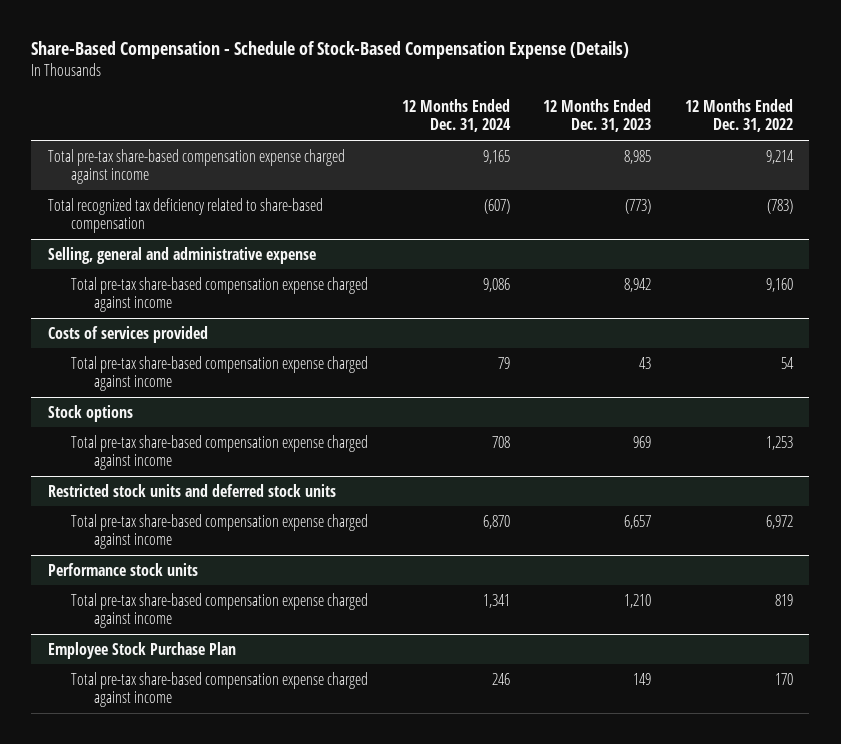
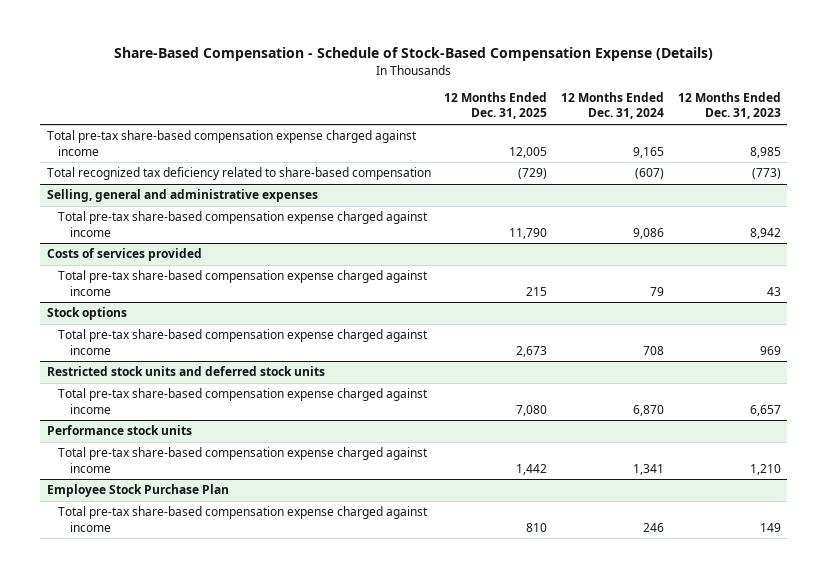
[684,99,793,133] 12 Months Ended Dec. 31, 2022 -> none
none -> [444,92,548,120] 12 Months Ended Dec. 31, 2025
[48,246,317,264] Selling, general and administrative expense -> [46,189,318,203] Selling, general and administrative expenses

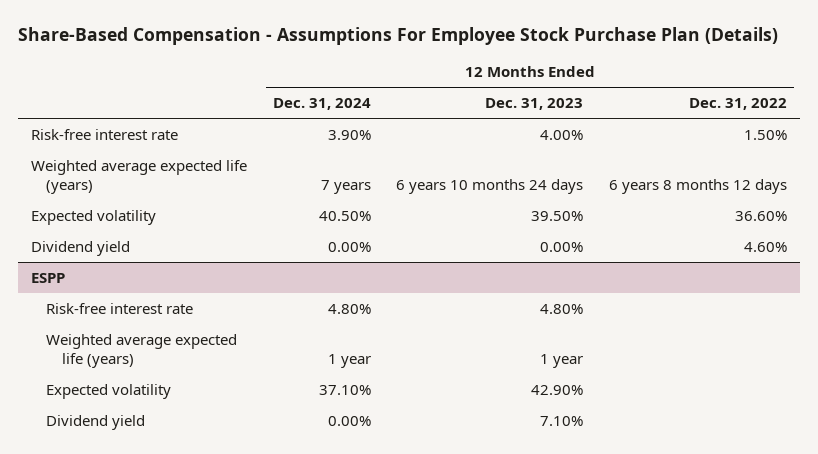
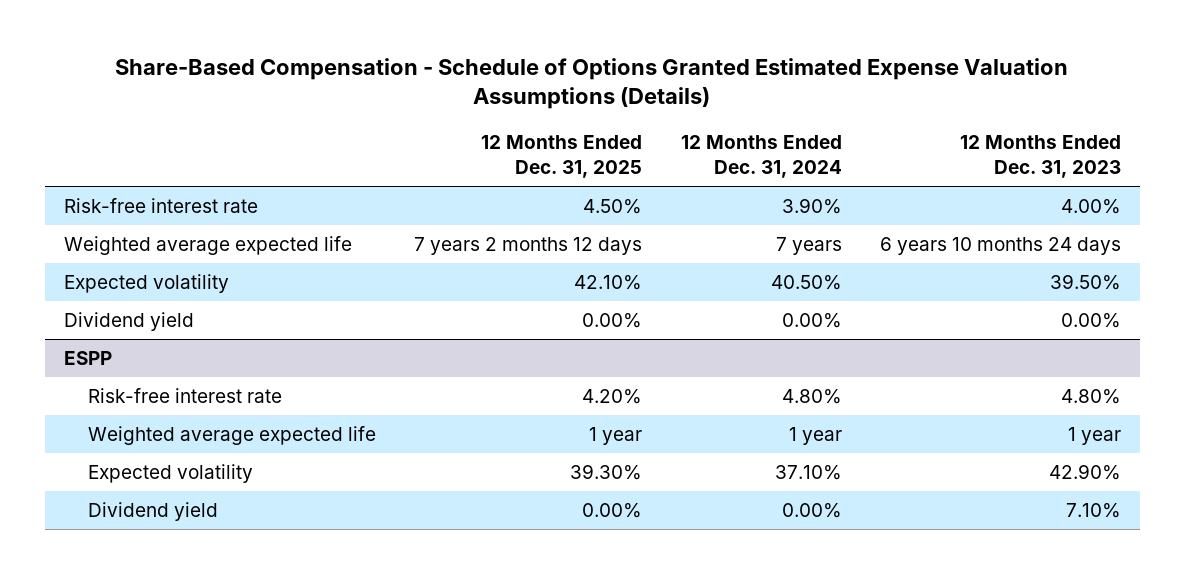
[17,27,778,46] Share-Based Compensation - Assumptions For Employee Stock Purchase Plan (Details) -> [115,57,1069,110] Share-Based Compensation - Schedule of Options Granted Estimated Expense Valuation Assumptions (Details)
[689,98,788,111] Dec. 31, 2022 -> none
none -> [481,135,643,179] 12 Months Ended Dec. 31, 2025
[30,159,247,195] Weighted average expected life (years) -> [64,236,353,256] Weighted average expected life
[46,333,238,369] Weighted average expected life (years) -> [87,426,376,446] Weighted average expected life

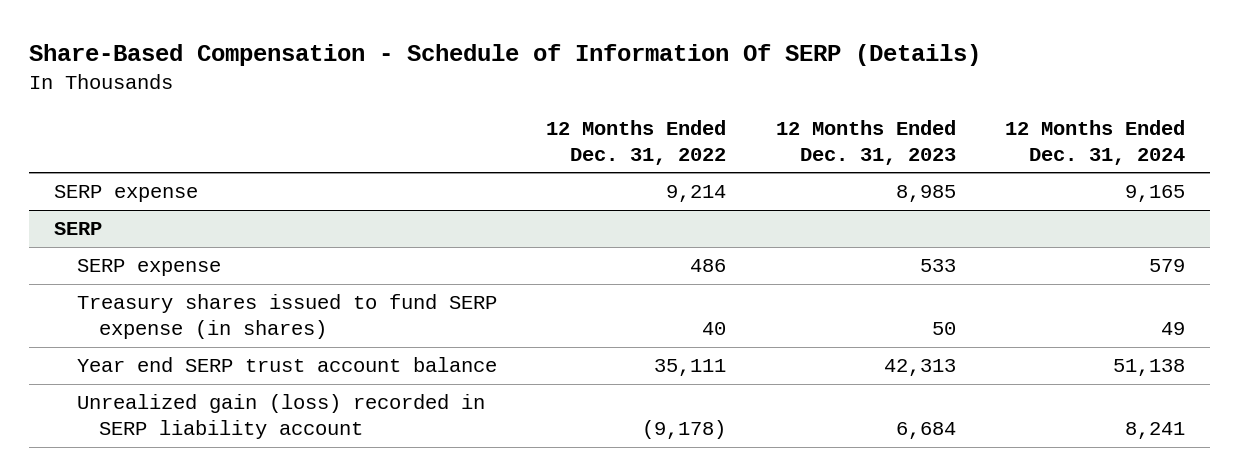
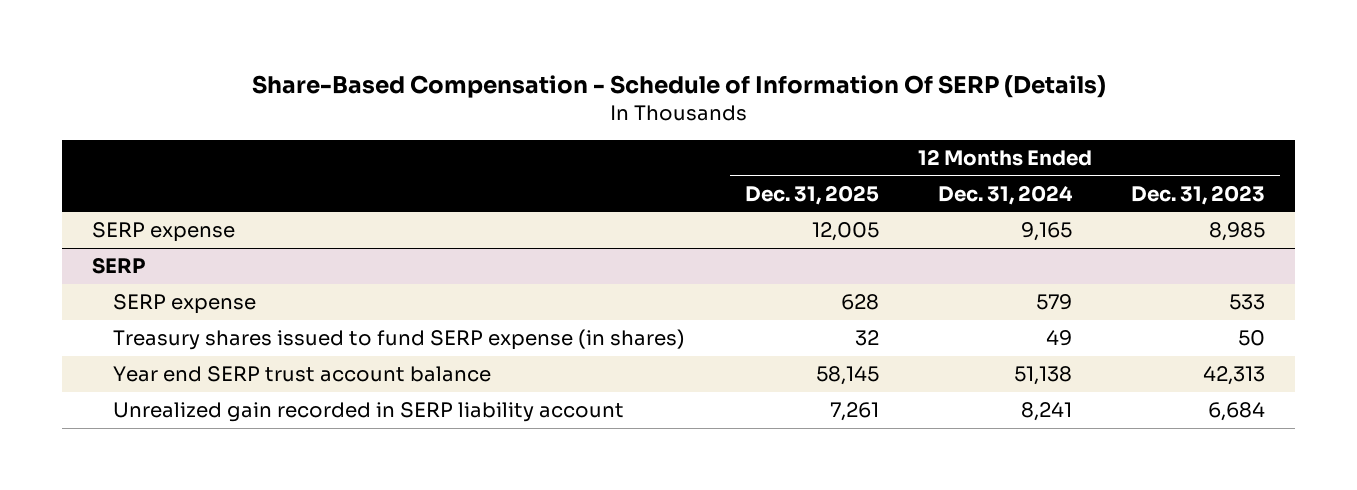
[546,119,727,165] 12 Months Ended Dec. 31, 2022 -> none
none -> [744,184,879,205] Dec. 31, 2025
[76,394,485,440] Unrealized gain (loss) recorded in SERP liability account -> [113,402,625,423] Unrealized gain recorded in SERP liability account

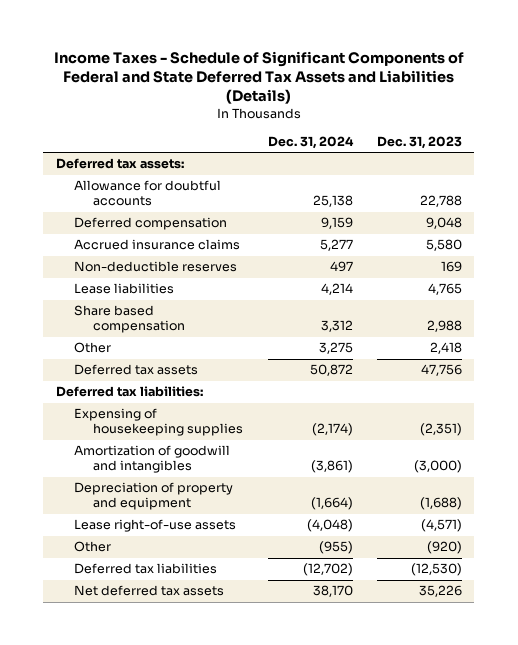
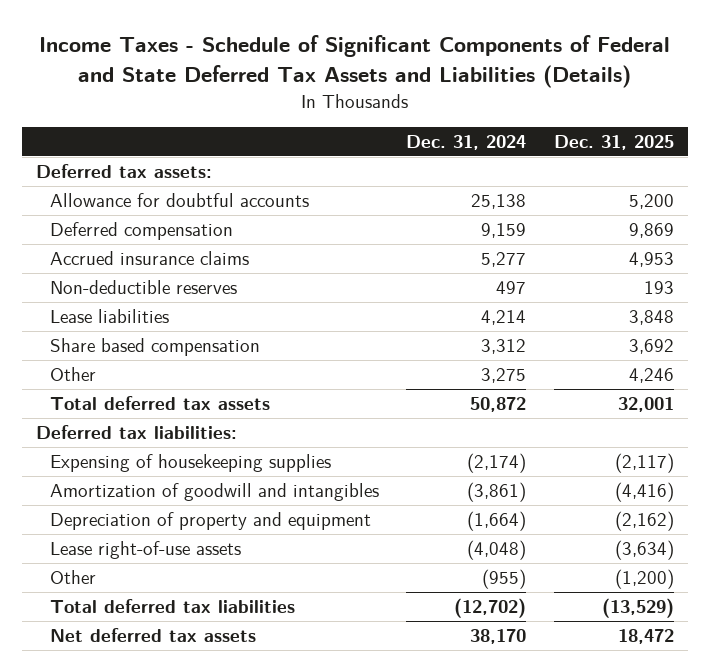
[377,135,463,149] Dec. 31, 2023 -> none
none -> [553,135,674,151] Dec. 31, 2025
[74,364,199,376] Deferred tax assets -> [49,396,270,411] Total deferred tax assets
[74,563,218,575] Deferred tax liabilities -> [49,599,295,614] Total deferred tax liabilities

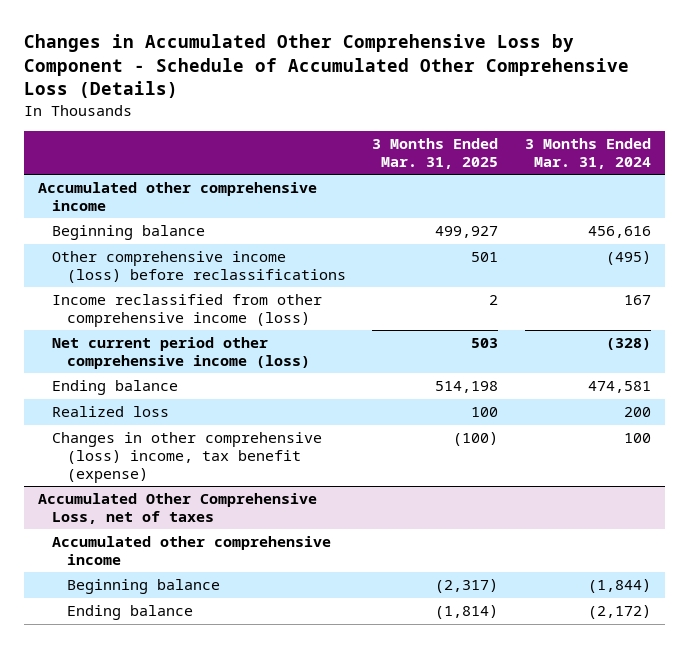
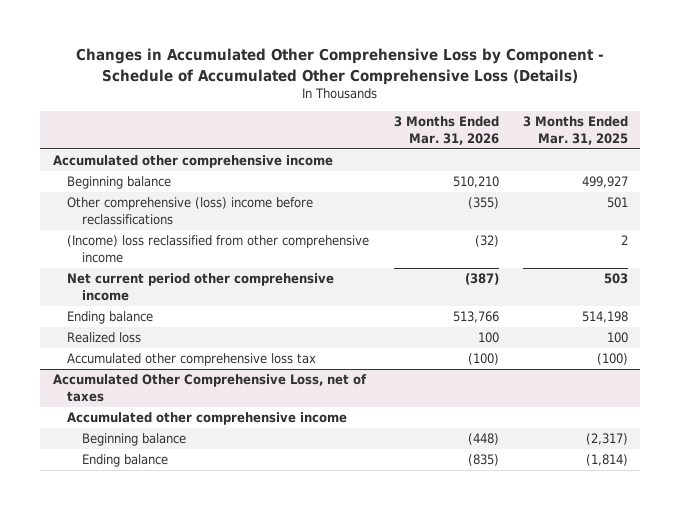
[525,138,652,169] 3 Months Ended Mar. 31, 2024 -> none
none -> [393,116,499,145] 3 Months Ended Mar. 31, 2026
[52,251,346,284] Other comprehensive income (loss) before reclassifications -> [67,197,314,225] Other comprehensive (loss) income before reclassifications
[52,294,323,328] Income reclassified from other comprehensive income (loss) -> [67,235,370,263] (Income) loss reclassified from other comprehensive income
[52,337,310,370] Net current period other comprehensive income (loss) -> [67,273,335,301] Net current period other comprehensive income
[52,432,323,483] Changes in other comprehensive (loss) income, tax benefit (expense) -> [67,353,317,367] Accumulated other comprehensive loss tax

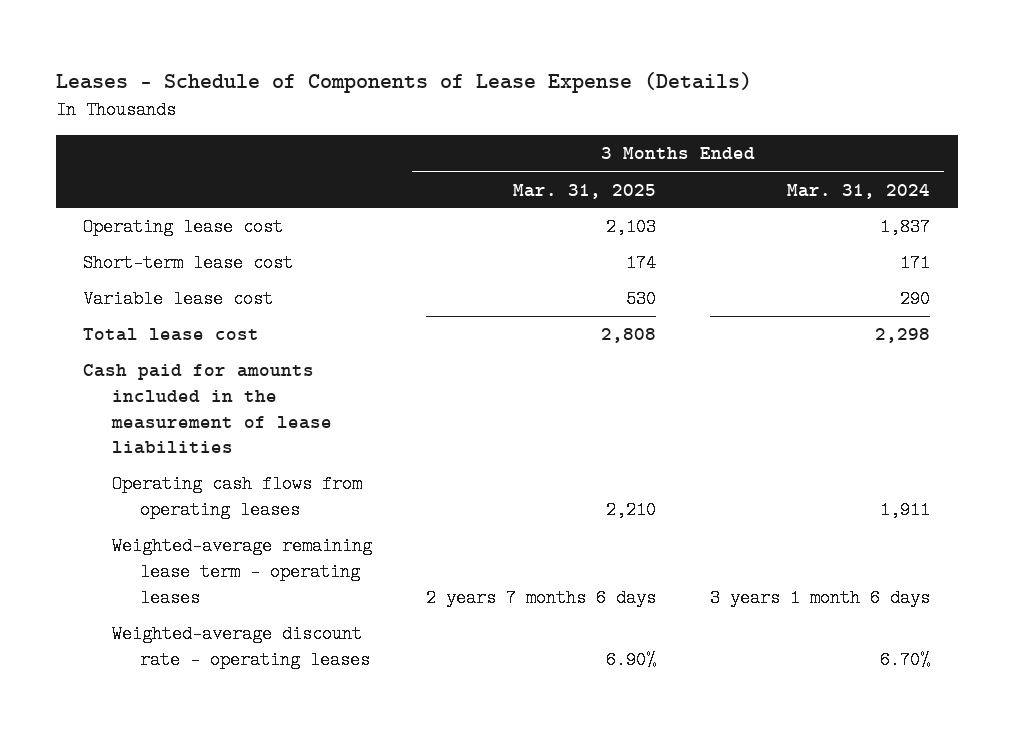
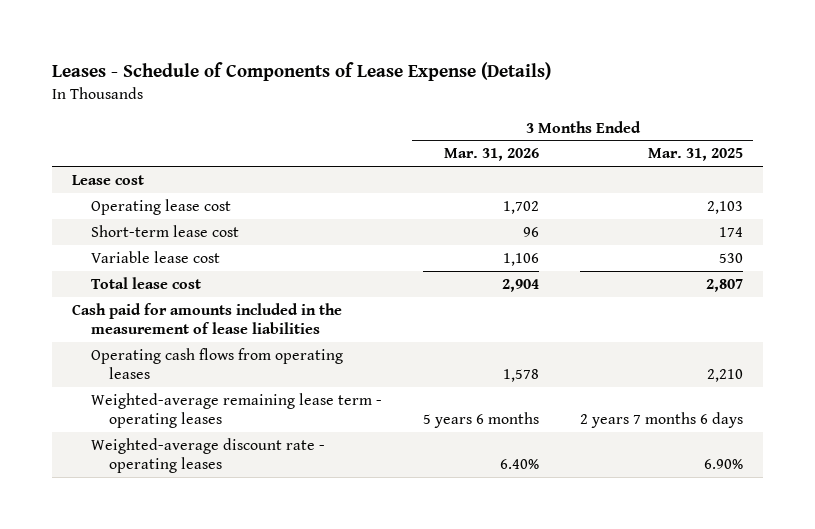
[787,183,931,199] Mar. 31, 2024 -> none
none -> [443,148,539,162] Mar. 31, 2026
none -> [72,174,145,185] Lease cost
[601,328,657,344] 2,808 -> [705,278,743,292] 2,807

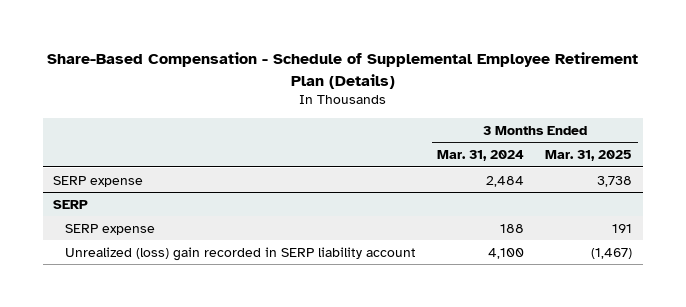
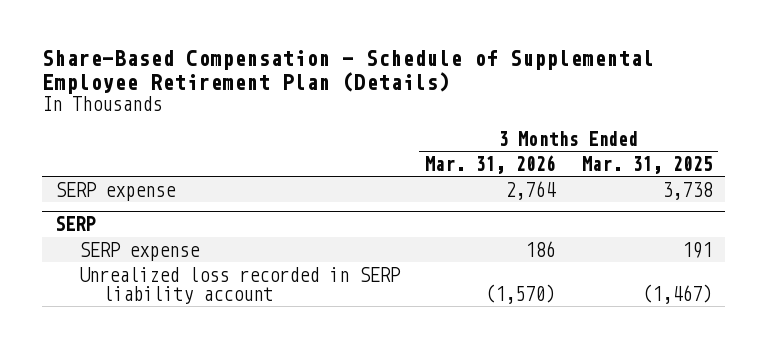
[437,150,525,162] Mar. 31, 2024 -> none
none -> [425,154,556,174] Mar. 31, 2026
[64,246,416,261] Unrealized (loss) gain recorded in SERP liability account -> [78,266,401,304] Unrealized loss recorded in SERP liability account

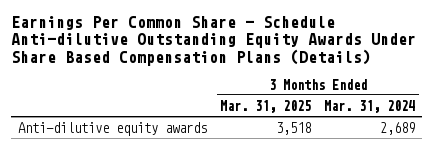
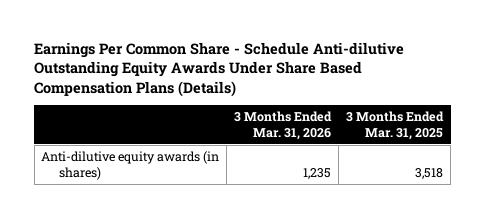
[324,99,416,113] Mar. 31, 2024 -> none
none -> [234,111,333,140] 3 Months Ended Mar. 31, 2026
[17,121,207,136] Anti-dilutive equity awards -> [41,151,220,180] Anti-dilutive equity awards (in shares)

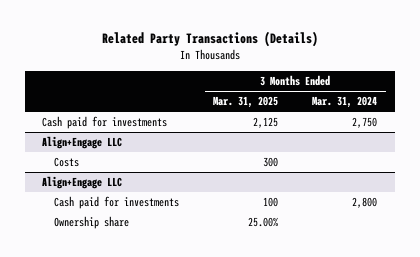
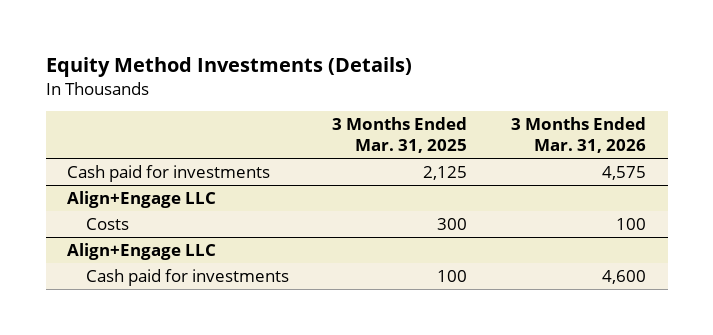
[101,31,318,48] Related Party Transactions (Details) -> [45,56,412,77] Equity Method Investments (Details)
[312,96,378,109] Mar. 31, 2024 -> none
none -> [510,117,646,154] 3 Months Ended Mar. 31, 2026
[54,216,130,230] Ownership share -> none

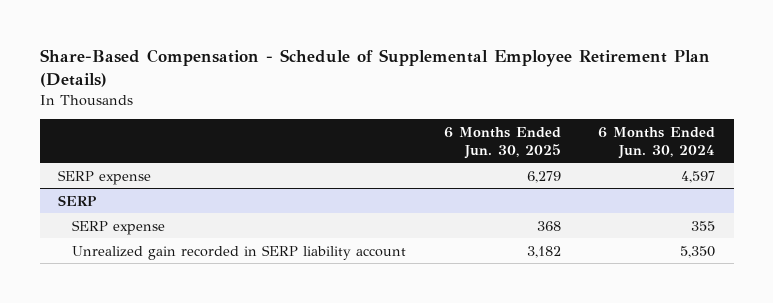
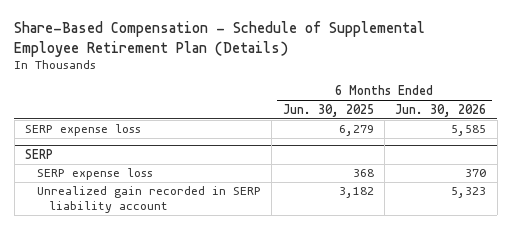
[597,126,715,159] 6 Months Ended Jun. 30, 2024 -> none
none -> [395,103,487,117] Jun. 30, 2026
[58,169,152,185] SERP expense -> [24,124,141,137] SERP expense loss
[72,219,166,235] SERP expense -> [36,168,153,181] SERP expense loss

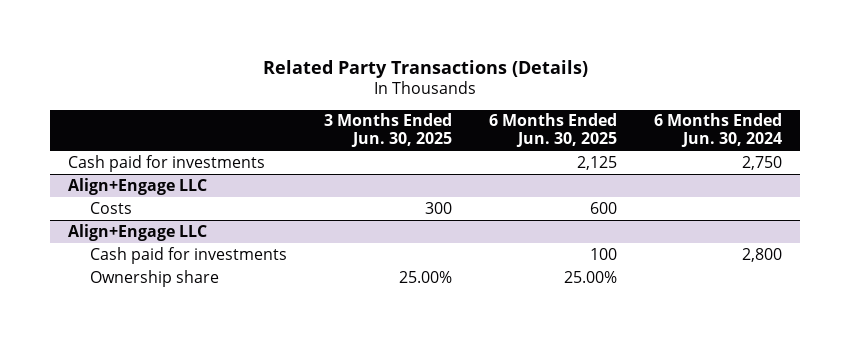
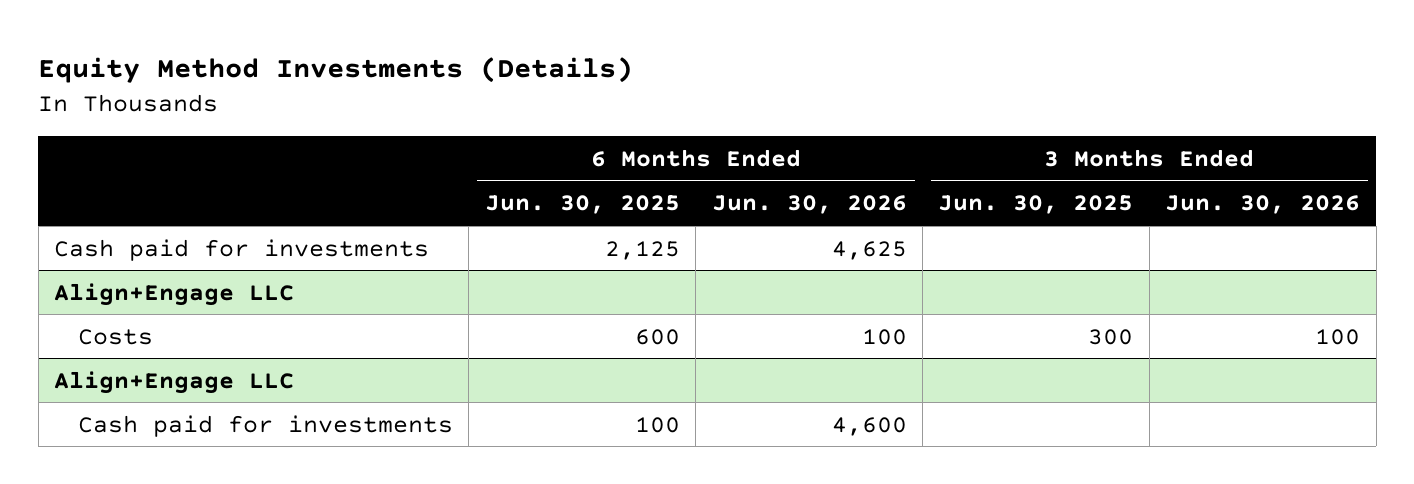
[262,59,588,78] Related Party Transactions (Details) -> [38,57,634,84] Equity Method Investments (Details)
[653,113,782,148] 6 Months Ended Jun. 30, 2024 -> none
none -> [711,195,907,215] Jun. 30, 2026
none -> [1165,195,1361,215] Jun. 30, 2026
[90,269,220,287] Ownership share -> none

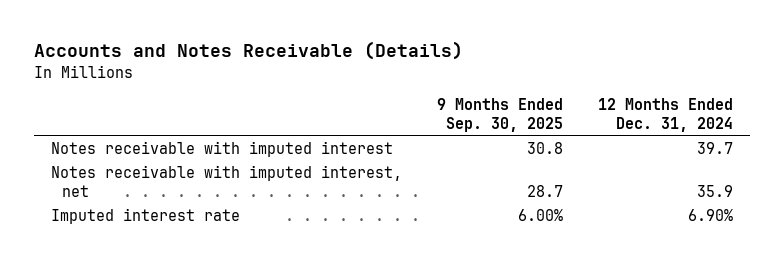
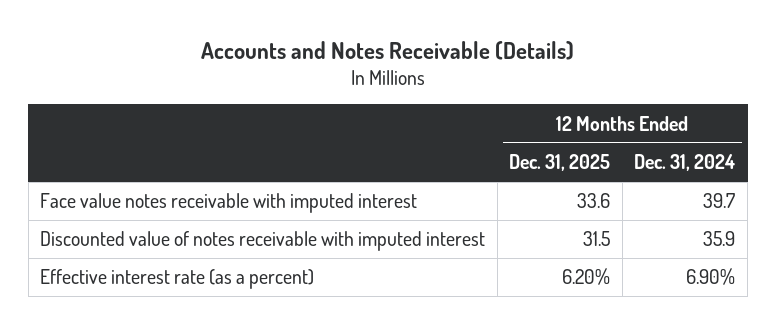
[437,98,564,133] 9 Months Ended Sep. 30, 2025 -> none
none -> [509,153,611,171] Dec. 31, 2025
[51,141,394,158] Notes receivable with imputed interest -> [40,193,418,214] Face value notes receivable with imputed interest
[51,165,403,198] Notes receivable with imputed interest, net -> [40,231,486,252] Discounted value of notes receivable with imputed interest
[51,208,241,225] Imputed interest rate -> [40,269,315,290] Effective interest rate (as a percent)

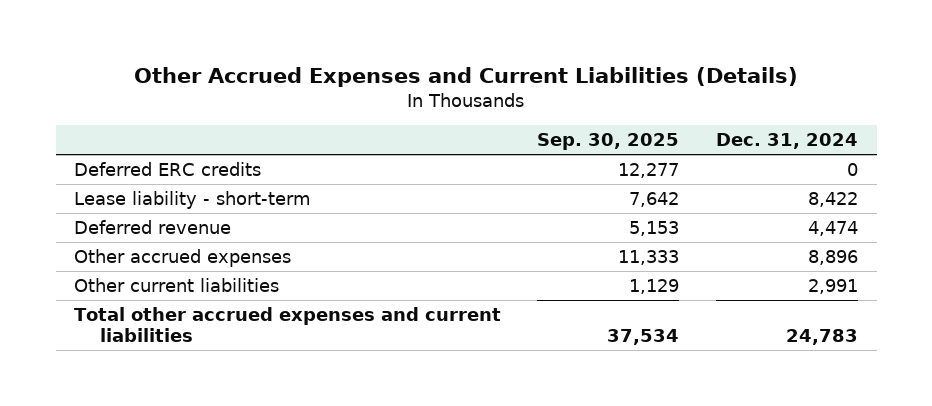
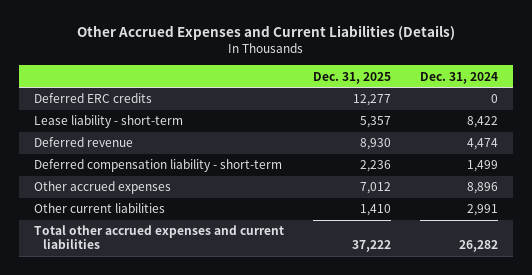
[537,133,680,151] Sep. 30, 2025 -> none
none -> [313,71,392,84] Dec. 31, 2025
none -> [33,159,282,173] Deferred compensation liability - short-term
[786,329,859,346] 24,783 -> [459,240,499,253] 26,282

